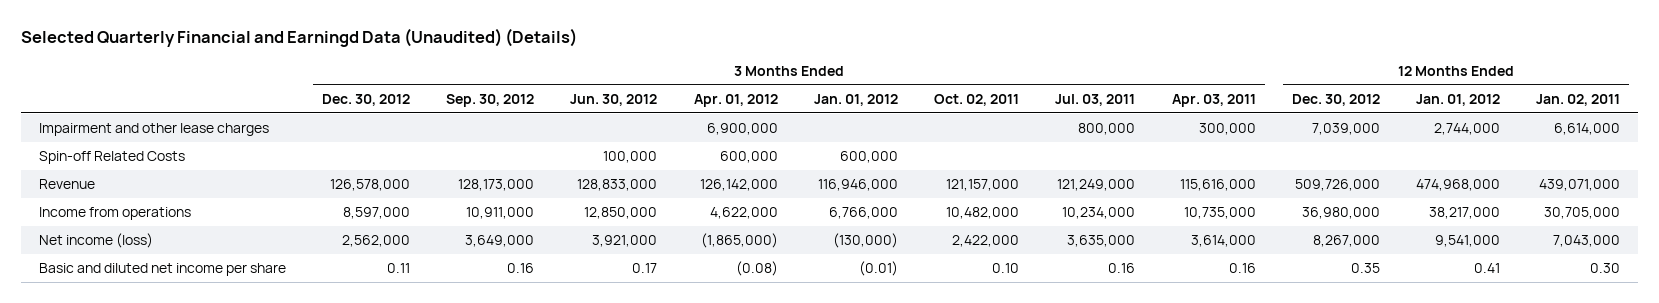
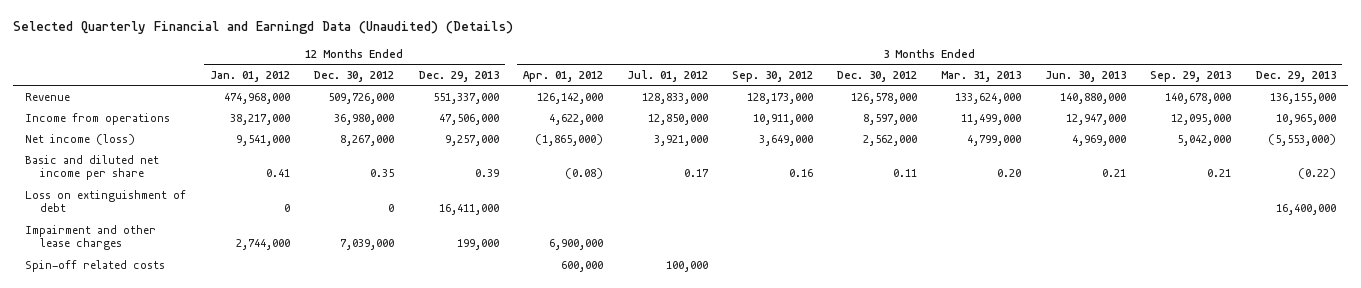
[570,94,658,107] Jun. 30, 2012 -> none
[813,94,898,107] Jan. 01, 2012 -> none
[934,94,1020,107] Oct. 02, 2011 -> none
[1055,94,1136,107] Jul. 03, 2011 -> none
[1171,94,1256,108] Apr. 03, 2011 -> none
[1536,94,1621,107] Jan. 02, 2011 -> none
none -> [418,70,499,82] Dec. 29, 2013
none -> [626,69,708,82] Jul. 01, 2012
none -> [941,70,1022,82] Mar. 31, 2013
none -> [1045,70,1127,82] Jun. 30, 2013
none -> [1150,70,1232,82] Sep. 29, 2013
none -> [1255,70,1336,82] Dec. 29, 2013
[38,151,185,165] Spin-off Related Costs -> none
none -> [25,189,187,213] Loss on extinguishment of debt
[38,123,269,137] Impairment and other lease charges -> [25,224,157,251] Impairment and other lease charges
none -> [25,259,166,272] Spin-off related costs

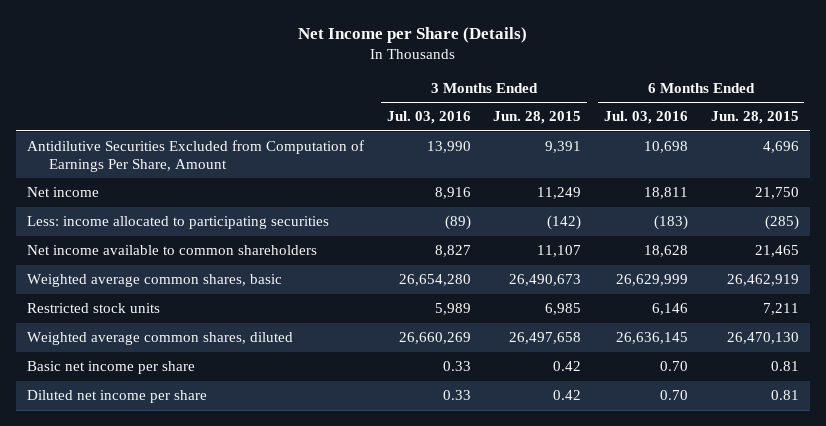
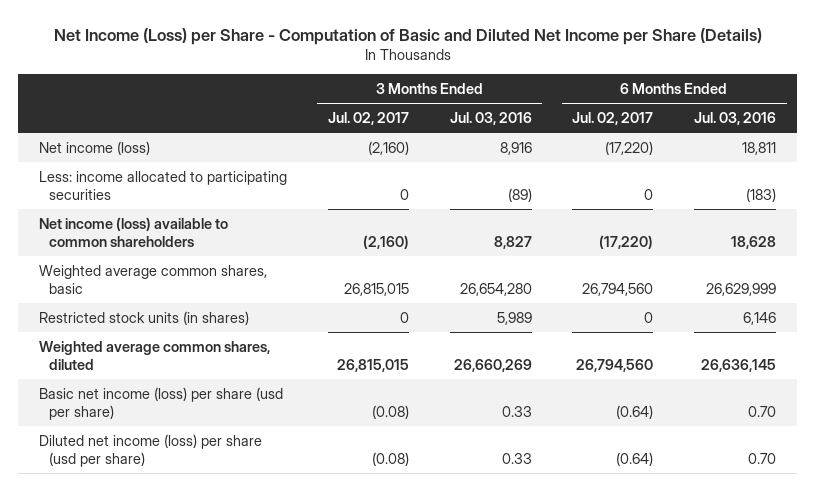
[297,26,527,43] Net Income per Share (Details) -> [53,27,762,45] Net Income (Loss) per Share - Computation of Basic and Diluted Net Income per Share (Details)
[493,111,582,125] Jun. 28, 2015 -> none
[710,111,799,125] Jun. 28, 2015 -> none
none -> [327,112,409,126] Jul. 02, 2017
none -> [572,112,654,126] Jul. 02, 2017
[26,140,364,172] Antidilutive Securities Excluded from Computation of Earnings Per Share, Amount -> none
[26,187,99,198] Net income -> [38,140,150,155] Net income (loss)
[26,245,317,256] Net income available to common shareholders -> [38,216,228,248] Net income (loss) available to common shareholders
[26,303,160,314] Restricted stock units -> [38,310,249,325] Restricted stock units (in shares)
[26,361,195,375] Basic net income per share -> [38,386,283,421] Basic net income (loss) per share (usd per share)
[26,390,207,404] Diluted net income per share -> [38,433,262,468] Diluted net income (loss) per share (usd per share)

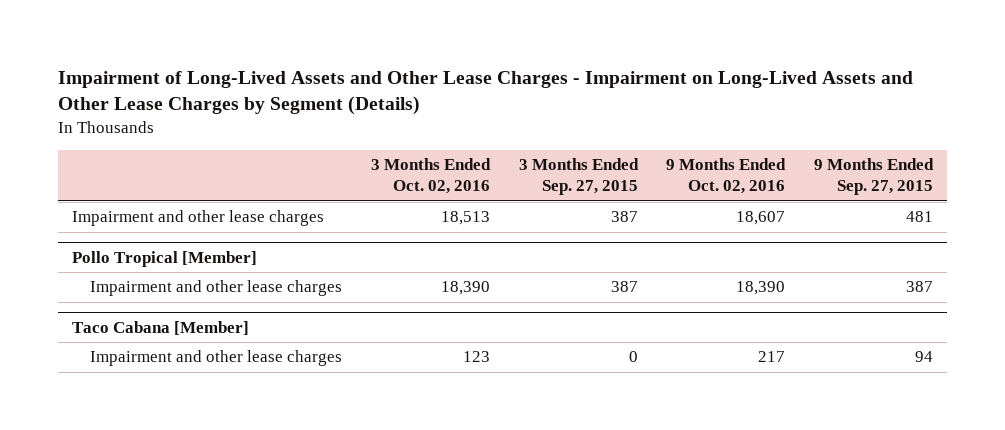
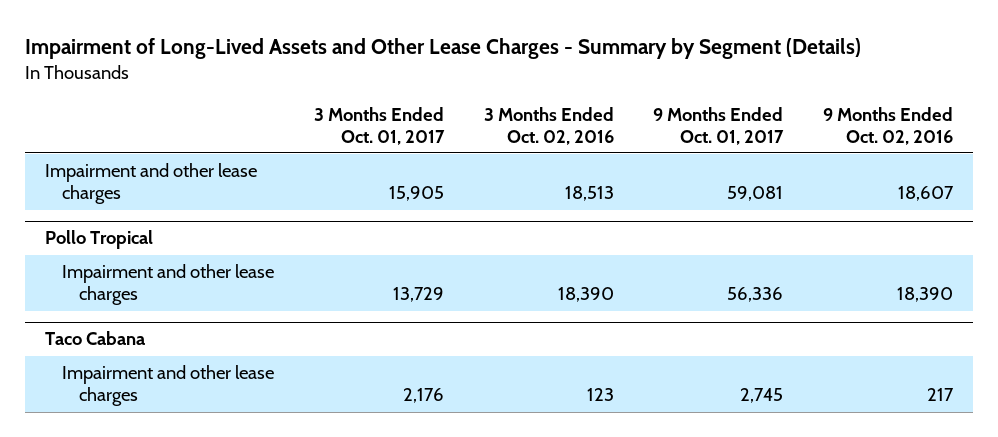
[58,71,914,116] Impairment of Long-Lived Assets and Other Lease Charges - Impairment on Long-Lived Assets and Other Lease Charges by Segment (Details) -> [25,38,862,60] Impairment of Long-Lived Assets and Other Lease Charges - Summary by Segment (Details)
[518,158,639,196] 3 Months Ended Sep. 27, 2015 -> none
[813,158,934,196] 9 Months Ended Sep. 27, 2015 -> none
none -> [313,106,445,145] 3 Months Ended Oct. 01, 2017
none -> [653,106,785,145] 9 Months Ended Oct. 01, 2017
[72,251,258,268] Pollo Tropical [Member] -> [45,230,154,250] Pollo Tropical
[72,321,250,336] Taco Cabana [Member] -> [45,331,146,346] Taco Cabana

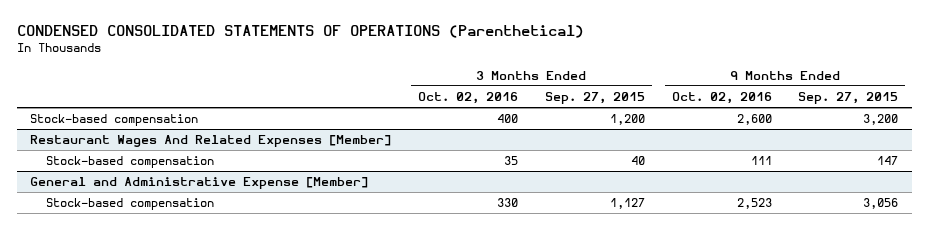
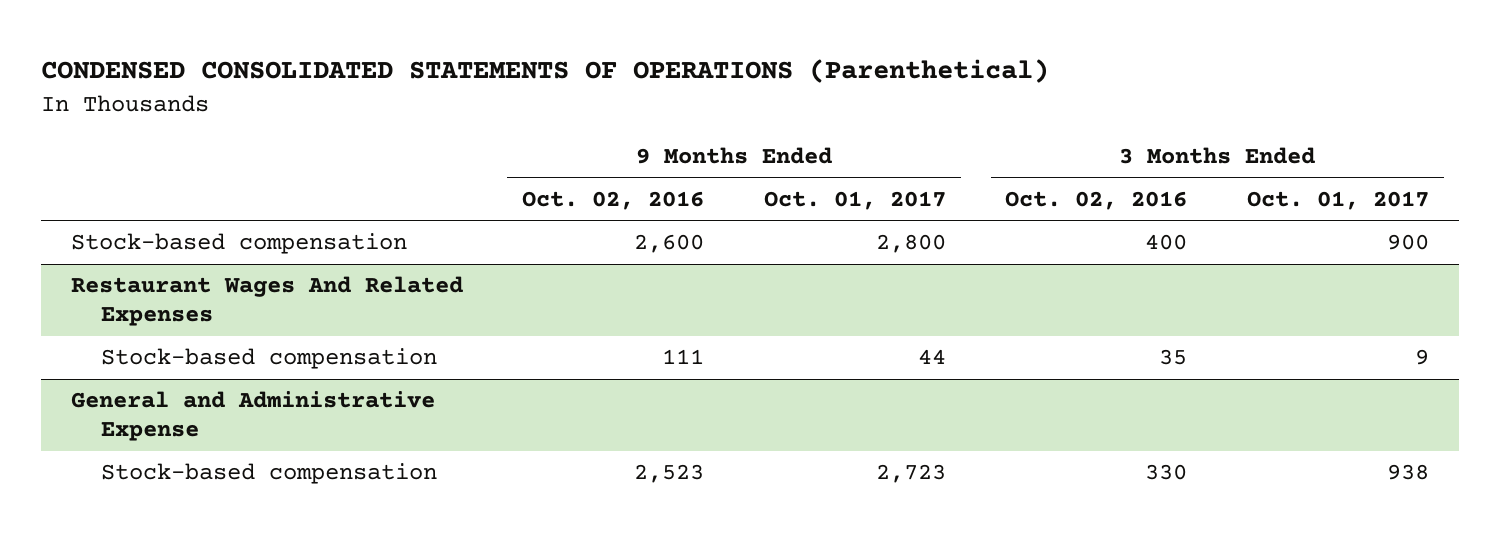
[544,92,645,105] Sep. 27, 2015 -> none
[798,92,899,105] Sep. 27, 2015 -> none
none -> [763,190,946,210] Oct. 01, 2017
none -> [1247,190,1430,210] Oct. 01, 2017
[30,135,392,148] Restaurant Wages And Related Expenses [Member] -> [70,276,463,327] Restaurant Wages And Related Expenses
[30,177,369,190] General and Administrative Expense [Member] -> [70,391,435,442] General and Administrative Expense

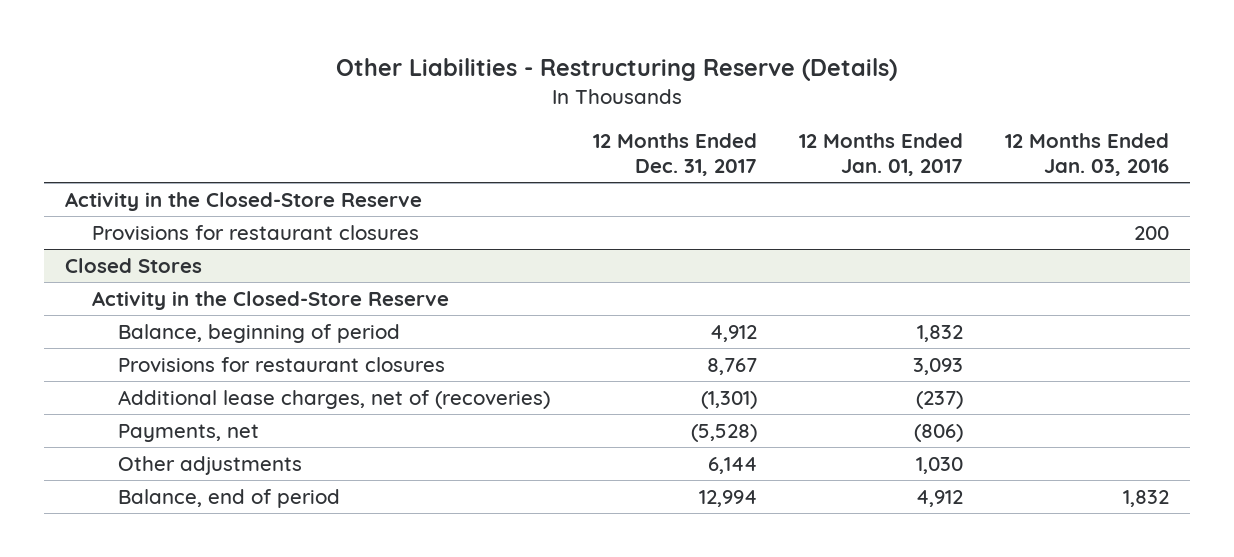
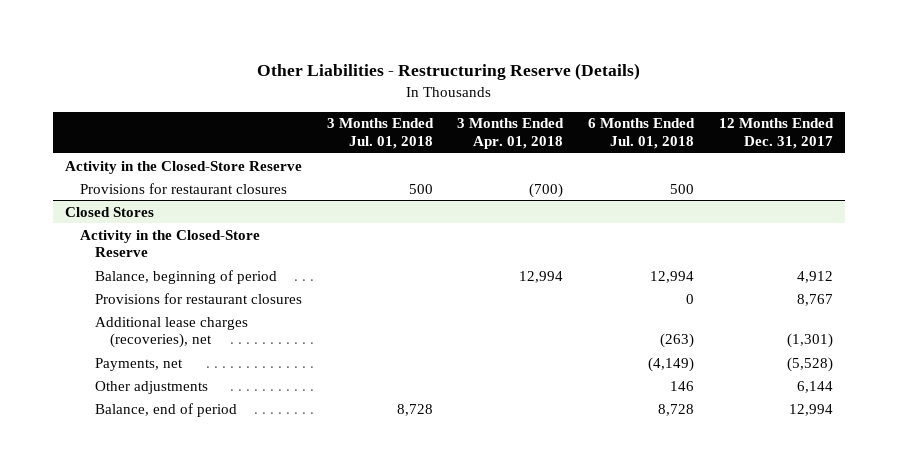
[798,133,963,176] 12 Months Ended Jan. 01, 2017 -> none
[1004,133,1169,176] 12 Months Ended Jan. 03, 2016 -> none
none -> [326,118,434,150] 3 Months Ended Jul. 01, 2018
none -> [457,118,565,150] 3 Months Ended Apr. 01, 2018
none -> [588,118,696,150] 6 Months Ended Jul. 01, 2018
[118,390,551,410] Additional lease charges, net of (recoveries) -> [94,316,248,349] Additional lease charges (recoveries), net

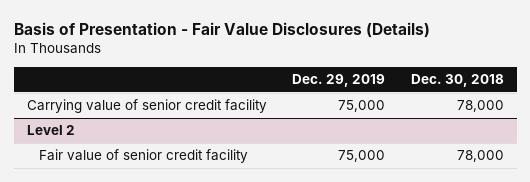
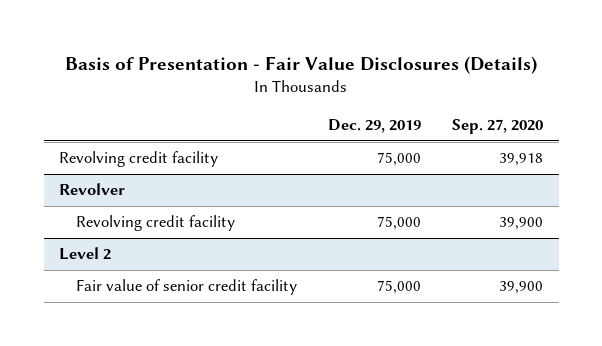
[410,74,504,88] Dec. 30, 2018 -> none
none -> [452,119,544,135] Sep. 27, 2020
[26,99,267,114] Carrying value of senior credit facility -> [59,151,219,168] Revolving credit facility
none -> [59,183,126,196] Revolver
none -> [76,215,236,232] Revolving credit facility

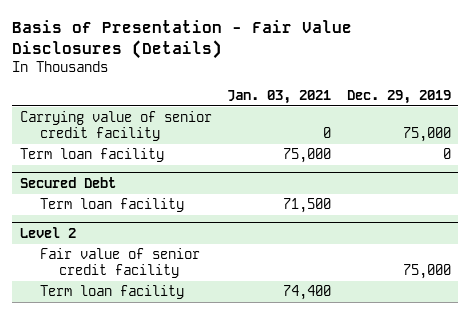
[452,119,544,135] Sep. 27, 2020 -> none
none -> [227,90,332,105] Jan. 03, 2021
[59,183,126,196] Revolver -> none
[76,215,236,232] Revolving credit facility -> none
[59,151,219,168] Revolving credit facility -> [19,111,212,141] Carrying value of senior credit facility
none -> [19,148,164,163] Term loan facility
none -> [19,176,116,188] Secured Debt
none -> [39,198,184,213] Term loan facility
none -> [39,285,184,300] Term loan facility

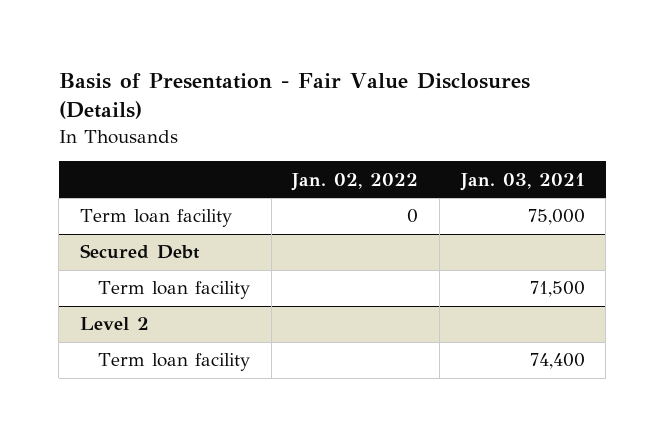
[346,90,451,105] Dec. 29, 2019 -> none
none -> [291,172,419,191] Jan. 02, 2022
[19,111,212,141] Carrying value of senior credit facility -> none
[39,248,200,278] Fair value of senior credit facility -> none

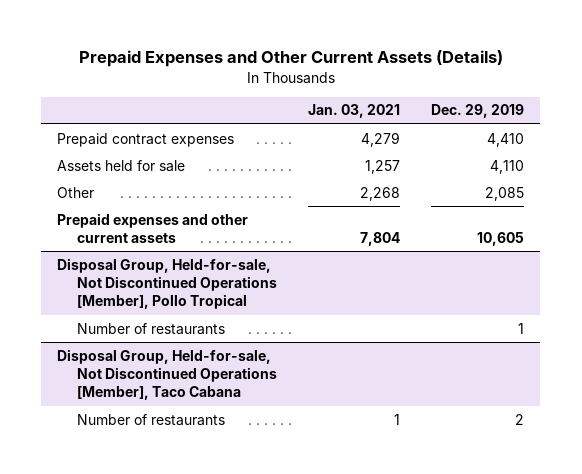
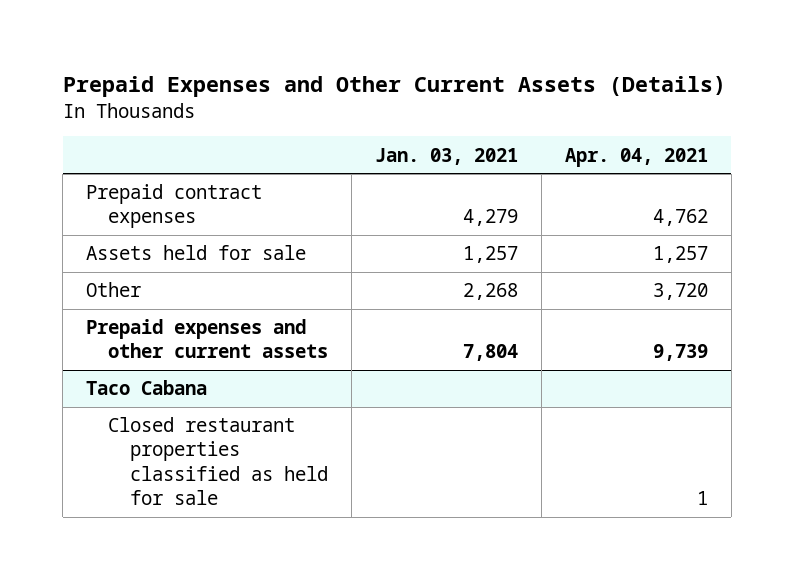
[431,104,525,119] Dec. 29, 2019 -> none
none -> [564,147,708,167] Apr. 04, 2021
[57,257,277,310] Disposal Group, Held-for-sale, Not Discontinued Operations [Member], Pollo Tropical -> none
[76,322,225,335] Number of restaurants -> none
[57,348,277,401] Disposal Group, Held-for-sale, Not Discontinued Operations [Member], Taco Cabana -> none
[76,413,225,426] Number of restaurants -> none
none -> [86,380,208,396] Taco Cabana
none -> [108,417,329,505] Closed restaurant properties classified as held for sale

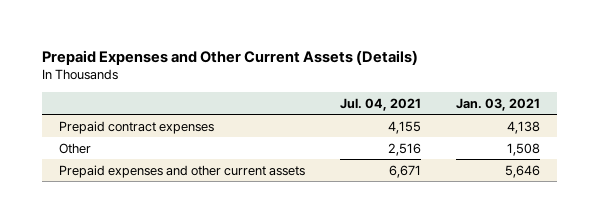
[564,147,708,167] Apr. 04, 2021 -> none
none -> [339,97,421,111] Jul. 04, 2021
[86,245,307,261] Assets held for sale -> none
[86,380,208,396] Taco Cabana -> none
[108,417,329,505] Closed restaurant properties classified as held for sale -> none
[463,209,519,227] 4,279 -> [506,120,540,134] 4,138
[463,283,519,301] 2,268 -> [506,142,540,156] 1,508
[463,344,519,362] 7,804 -> [504,164,540,178] 5,646

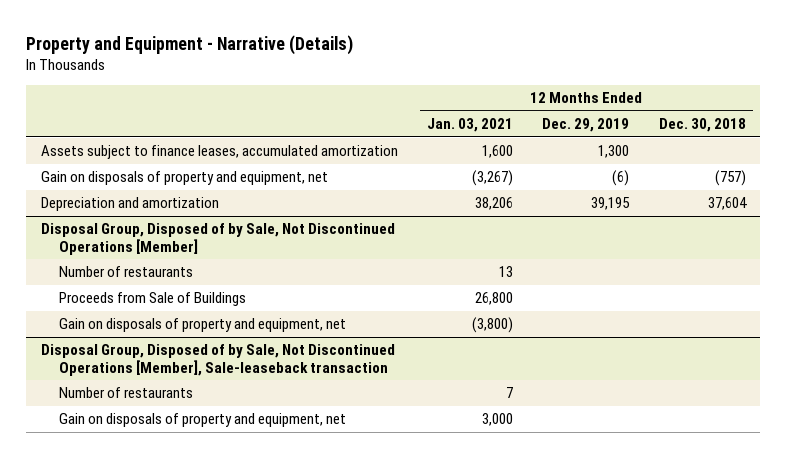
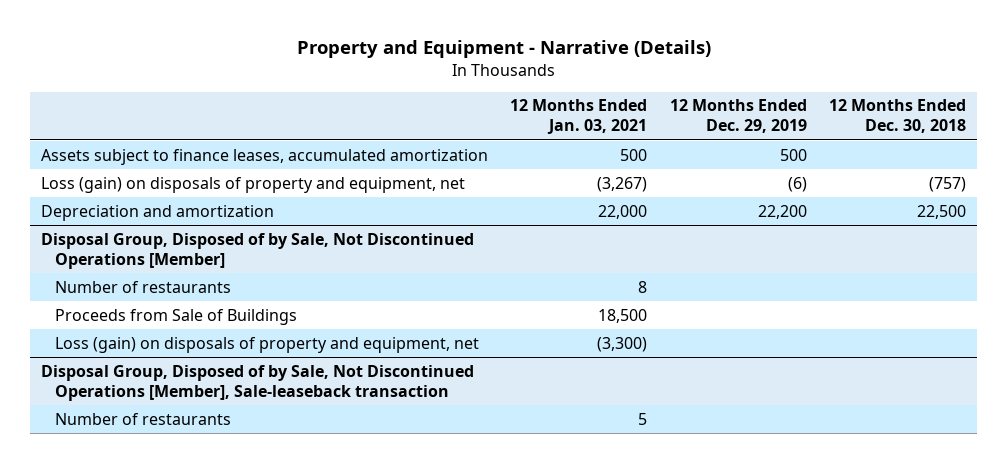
[482,145,514,159] 1,600 -> [620,148,648,161] 500
[598,145,630,159] 1,300 -> [779,148,807,161] 500
[40,171,328,186] Gain on disposals of property and equipment, net -> [40,176,465,193] Loss (gain) on disposals of property and equipment, net
[475,197,514,211] 38,206 -> [598,204,648,219] 22,000
[591,197,631,211] 39,195 -> [757,204,807,219] 22,200
[707,197,747,211] 37,604 -> [917,204,967,219] 22,500
[499,266,514,278] 13 -> [638,280,648,293] 8
[475,292,514,306] 26,800 -> [598,308,648,323] 18,500
[59,318,347,333] Gain on disposals of property and equipment, net -> [55,336,480,353] Loss (gain) on disposals of property and equipment, net
[472,317,514,334] (3,800) -> [597,336,648,352] (3,300)
[59,413,347,428] Gain on disposals of property and equipment, net -> none
[506,387,514,399] 7 -> [638,412,648,425] 5

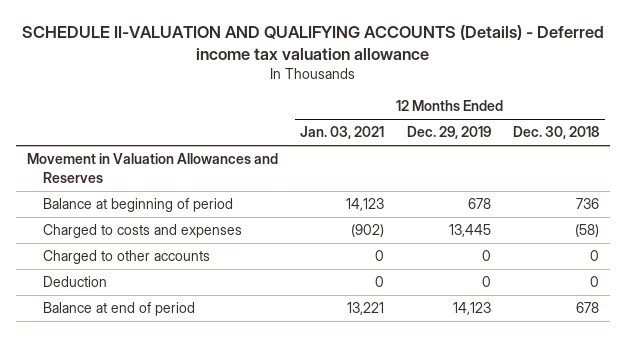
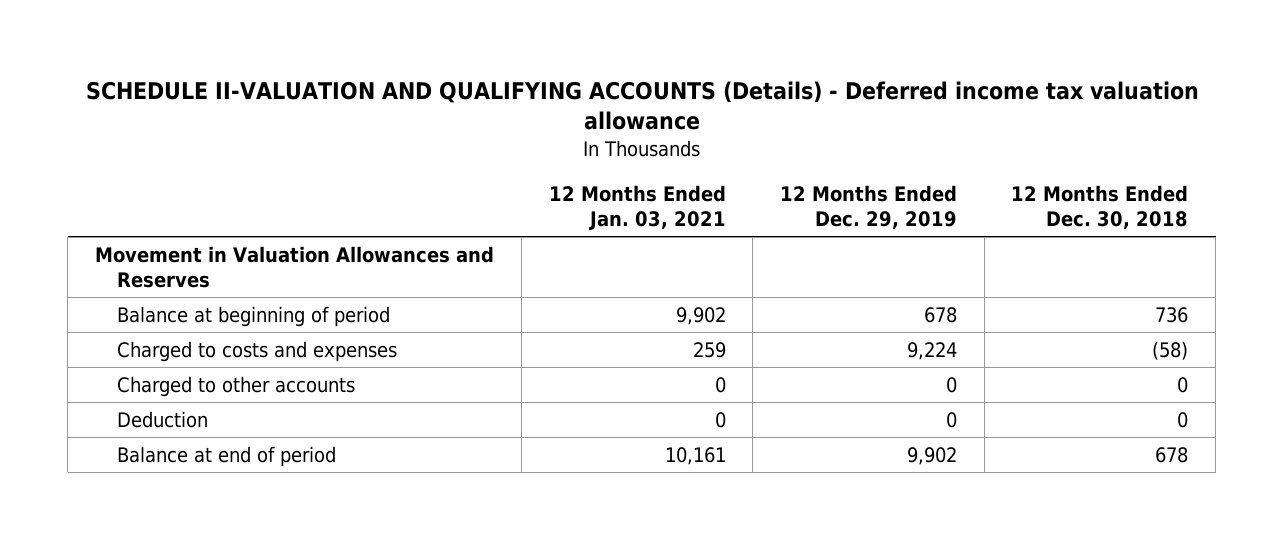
[346,198,385,212] 14,123 -> [675,306,726,325] 9,902
[351,224,385,238] (902) -> [692,341,726,358] 259
[448,224,491,238] 13,445 -> [906,341,957,360] 9,224
[347,302,385,316] 13,221 -> [664,446,726,465] 10,161
[452,302,491,316] 14,123 -> [906,446,957,465] 9,902

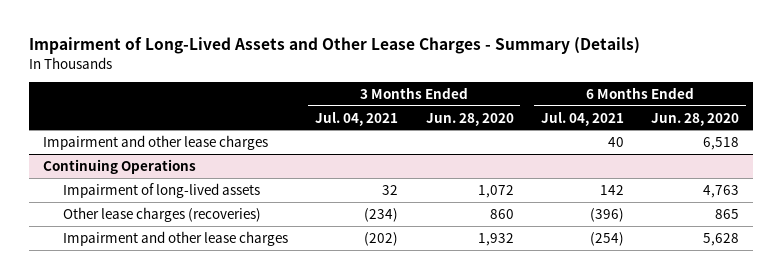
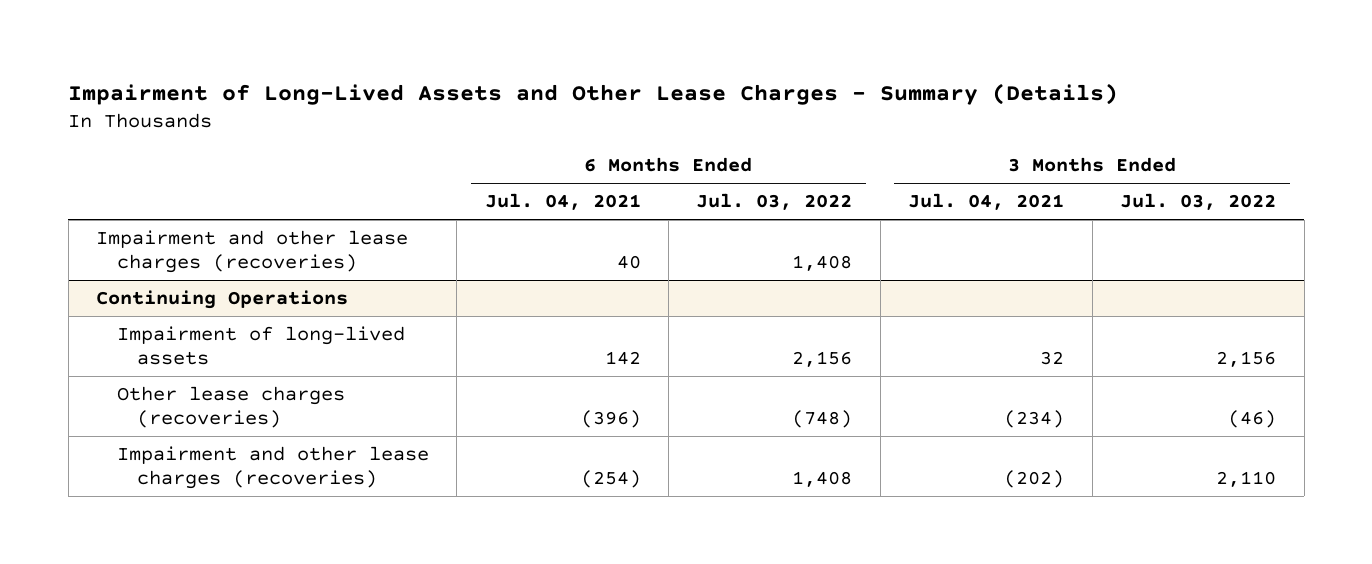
[425,112,514,126] Jun. 28, 2020 -> none
[651,112,740,126] Jun. 28, 2020 -> none
none -> [696,193,853,211] Jul. 03, 2022
none -> [1120,193,1277,211] Jul. 03, 2022
[42,134,268,150] Impairment and other lease charges -> [96,229,409,273] Impairment and other lease charges (recoveries)
[62,230,288,246] Impairment and other lease charges -> [116,445,429,489] Impairment and other lease charges (recoveries)

